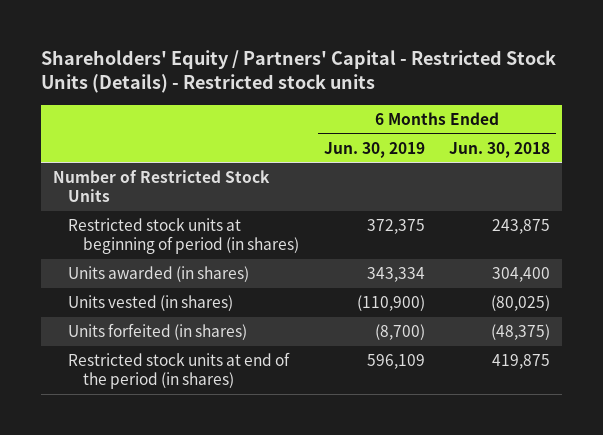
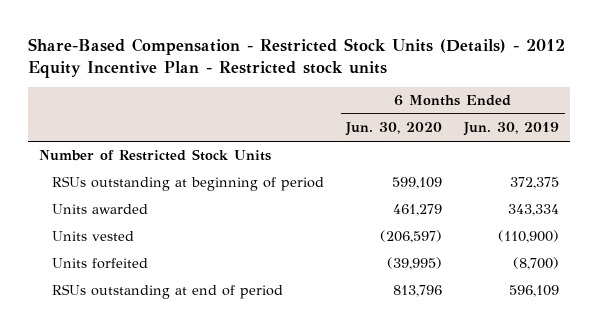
[41,50,557,94] Shareholders' Equity / Partners' Capital - Restricted Stock Units (Details) - Restricted stock units -> [28,37,566,78] Share-Based Compensation - Restricted Stock Units (Details) - 2012 Equity Incentive Plan - Restricted stock units
[448,141,550,158] Jun. 30, 2018 -> none
none -> [345,122,443,137] Jun. 30, 2020
[68,217,300,254] Restricted stock units at beginning of period (in shares) -> [51,176,324,192] RSUs outstanding at beginning of period
[68,265,250,282] Units awarded (in shares) -> [51,204,148,215] Units awarded
[68,294,234,311] Units vested (in shares) -> [51,231,134,242] Units vested
[68,322,248,340] Units forfeited (in shares) -> [51,258,148,270] Units forfeited
[68,351,291,389] Restricted stock units at end of the period (in shares) -> [51,284,283,300] RSUs outstanding at end of period

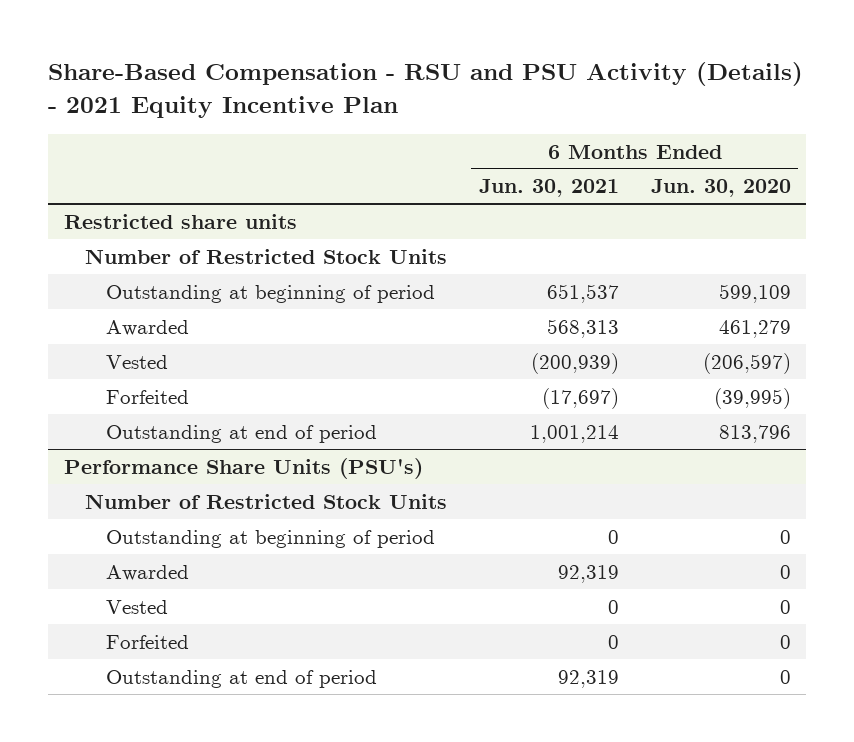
[28,37,566,78] Share-Based Compensation - Restricted Stock Units (Details) - 2012 Equity Incentive Plan - Restricted stock units -> [47,62,803,118] Share-Based Compensation - RSU and PSU Activity (Details) - 2021 Equity Incentive Plan
[463,122,560,137] Jun. 30, 2019 -> none
none -> [478,179,619,198] Jun. 30, 2021
none -> [63,213,297,229] Restricted share units
[51,176,324,192] RSUs outstanding at beginning of period -> [106,284,436,303] Outstanding at beginning of period
[51,204,148,215] Units awarded -> [106,319,190,336] Awarded
[51,231,134,242] Units vested -> [106,354,169,369] Vested
[51,258,148,270] Units forfeited -> [106,389,190,404] Forfeited
[51,284,283,300] RSUs outstanding at end of period -> [106,424,378,443] Outstanding at end of period
none -> [63,457,423,479] Performance Share Units (PSU's)
none -> [84,493,447,509] Number of Restricted Stock Units
none -> [106,529,436,548] Outstanding at beginning of period
none -> [106,564,190,581] Awarded
none -> [106,599,169,614] Vested
none -> [106,634,190,649] Forfeited
none -> [106,669,378,688] Outstanding at end of period

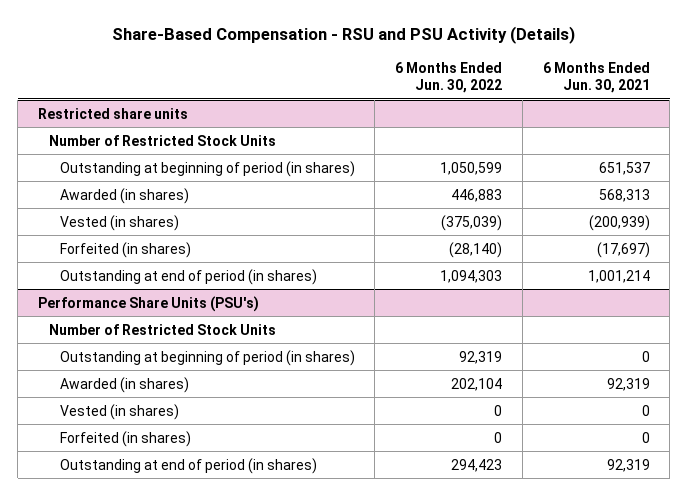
[47,62,803,118] Share-Based Compensation - RSU and PSU Activity (Details) - 2021 Equity Incentive Plan -> [111,25,575,44] Share-Based Compensation - RSU and PSU Activity (Details)
[650,179,791,198] Jun. 30, 2020 -> none
none -> [395,61,503,94] 6 Months Ended Jun. 30, 2022
[106,284,436,303] Outstanding at beginning of period -> [59,160,355,177] Outstanding at beginning of period (in shares)
[106,319,190,336] Awarded -> [59,187,189,204] Awarded (in shares)
[106,354,169,369] Vested -> [59,214,179,231] Vested (in shares)
[106,389,190,404] Forfeited -> [59,241,191,258] Forfeited (in shares)
[106,424,378,443] Outstanding at end of period -> [59,268,317,285] Outstanding at end of period (in shares)
[106,529,436,548] Outstanding at beginning of period -> [59,349,355,366] Outstanding at beginning of period (in shares)
[106,564,190,581] Awarded -> [59,376,189,393] Awarded (in shares)
[106,599,169,614] Vested -> [59,403,179,420] Vested (in shares)
[106,634,190,649] Forfeited -> [59,430,191,447] Forfeited (in shares)
[106,669,378,688] Outstanding at end of period -> [59,457,317,474] Outstanding at end of period (in shares)

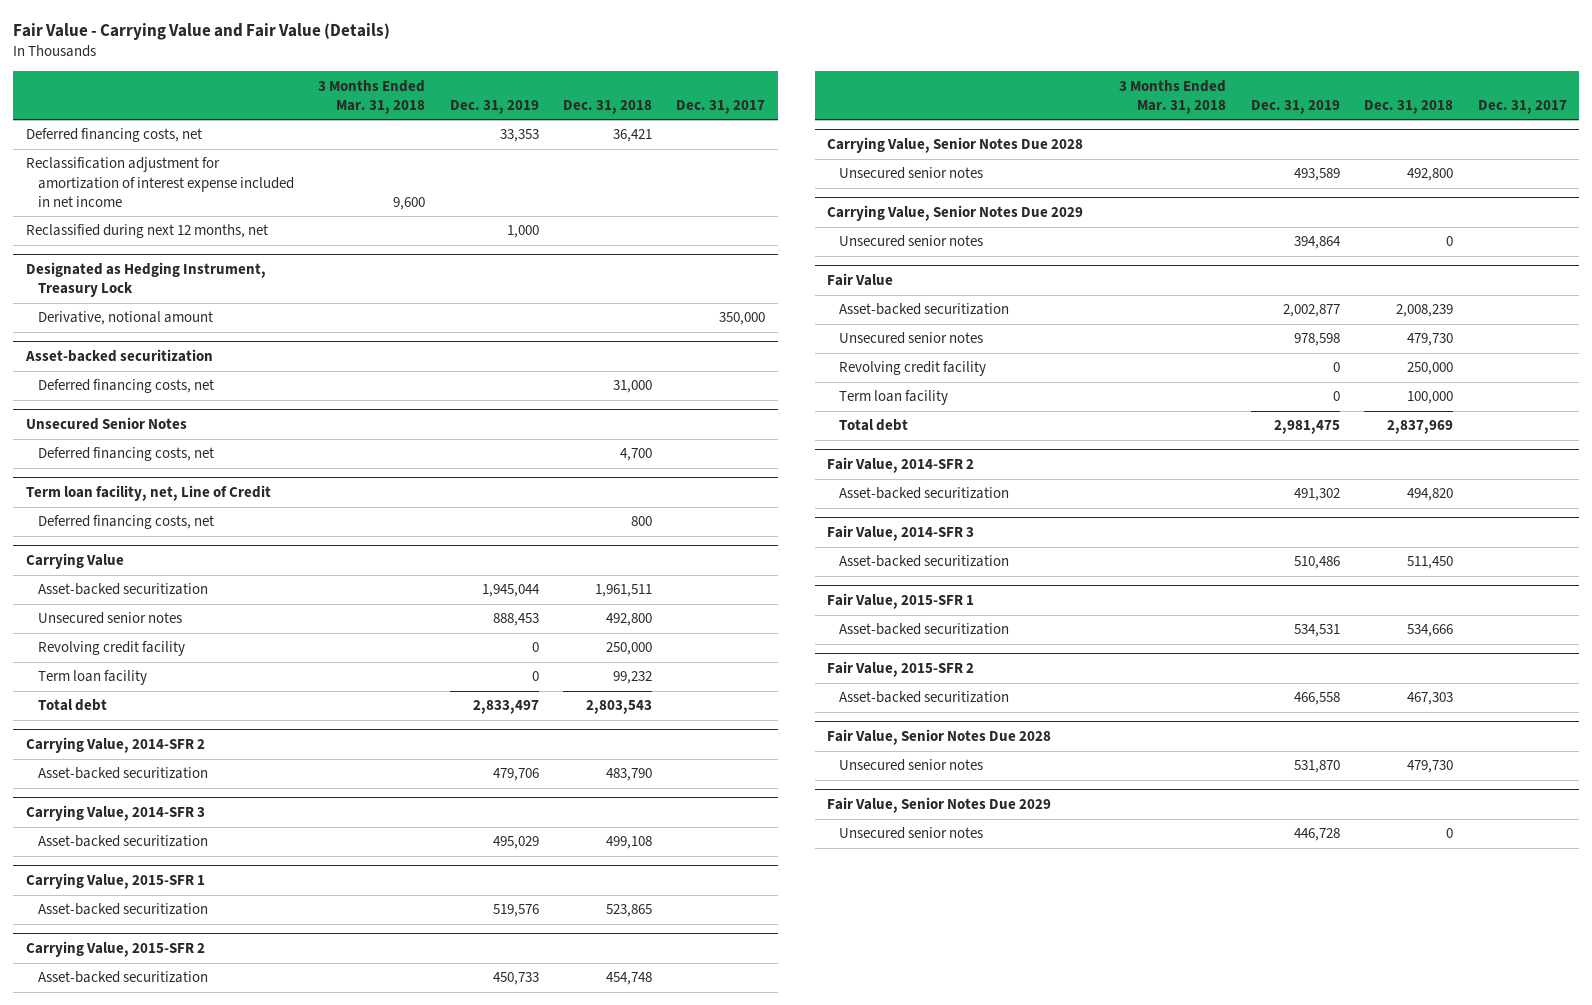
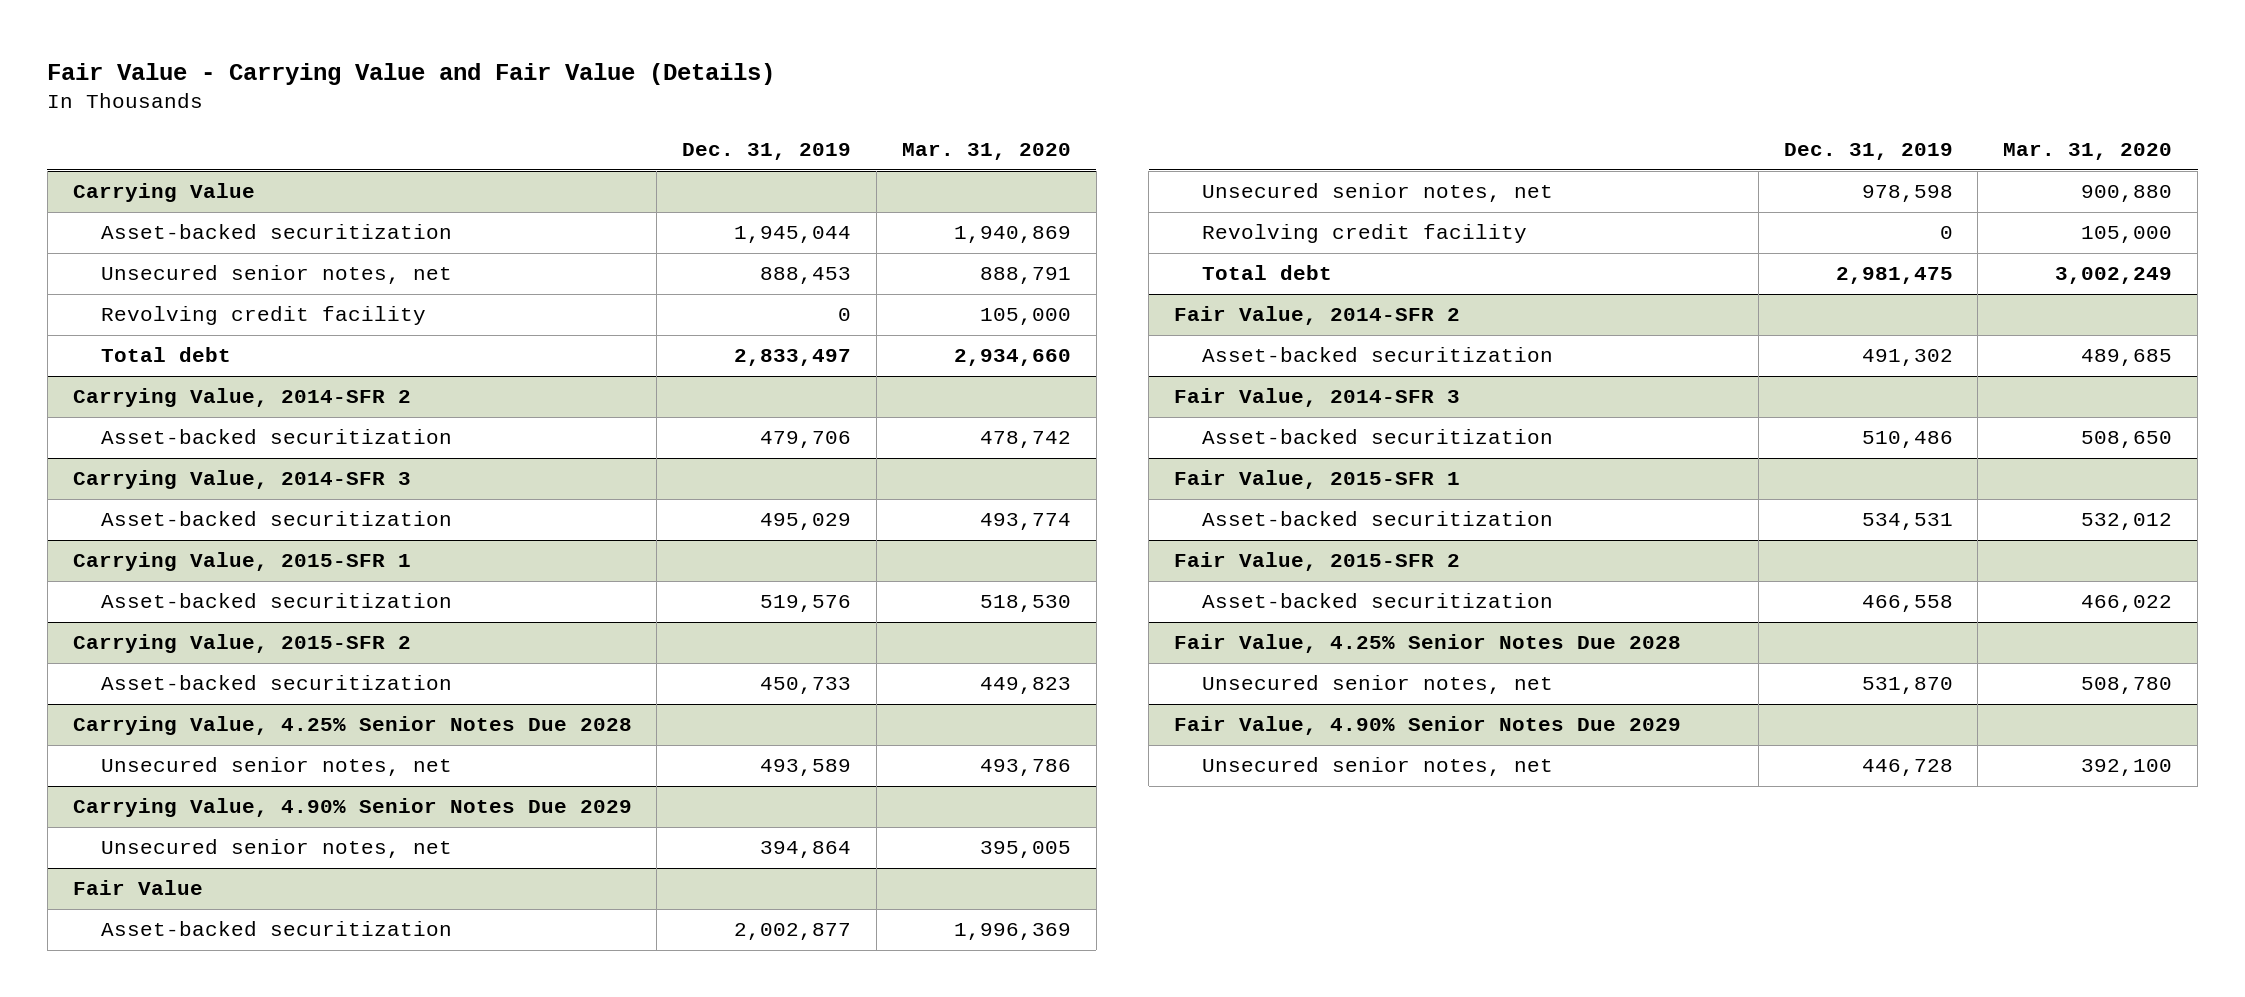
[318,79,426,114] 3 Months Ended Mar. 31, 2018 -> none
[563,99,653,114] Dec. 31, 2018 -> none
[676,99,766,114] Dec. 31, 2017 -> none
none -> [901,143,1071,161] Mar. 31, 2020
[25,128,202,143] Deferred financing costs, net -> none
[25,157,294,207] Reclassification adjustment for amortization of interest expense included in net income -> none
[25,224,268,239] Reclassified during next 12 months, net -> none
[25,261,266,298] Designated as Hedging Instrument, Treasury Lock -> none
[37,311,213,326] Derivative, notional amount -> none
[24,348,213,362] Asset-backed securitization -> none
[37,379,214,394] Deferred financing costs, net -> none
[25,416,187,430] Unsecured Senior Notes -> none
[37,447,214,462] Deferred financing costs, net -> none
[25,484,271,501] Term loan facility, net, Line of Credit -> none
[37,515,214,530] Deferred financing costs, net -> none
[37,612,182,625] Unsecured senior notes -> [100,265,452,285] Unsecured senior notes, net
[37,670,147,686] Term loan facility -> none
[826,136,1083,153] Carrying Value, Senior Notes Due 2028 -> [72,716,632,736] Carrying Value, 4.25% Senior Notes Due 2028
[839,167,984,180] Unsecured senior notes -> [100,757,452,777] Unsecured senior notes, net
[826,204,1083,221] Carrying Value, Senior Notes Due 2029 -> [72,798,632,818] Carrying Value, 4.90% Senior Notes Due 2029
[839,235,984,248] Unsecured senior notes -> [100,839,452,859] Unsecured senior notes, net
[839,332,984,345] Unsecured senior notes -> [1202,183,1554,203] Unsecured senior notes, net
[839,390,949,406] Term loan facility -> none
[826,728,1051,745] Fair Value, Senior Notes Due 2028 -> [1173,634,1681,654] Fair Value, 4.25% Senior Notes Due 2028
[839,759,984,772] Unsecured senior notes -> [1202,675,1554,695] Unsecured senior notes, net
[826,796,1051,813] Fair Value, Senior Notes Due 2029 -> [1173,716,1681,736] Fair Value, 4.90% Senior Notes Due 2029
[839,827,984,840] Unsecured senior notes -> [1202,757,1554,777] Unsecured senior notes, net

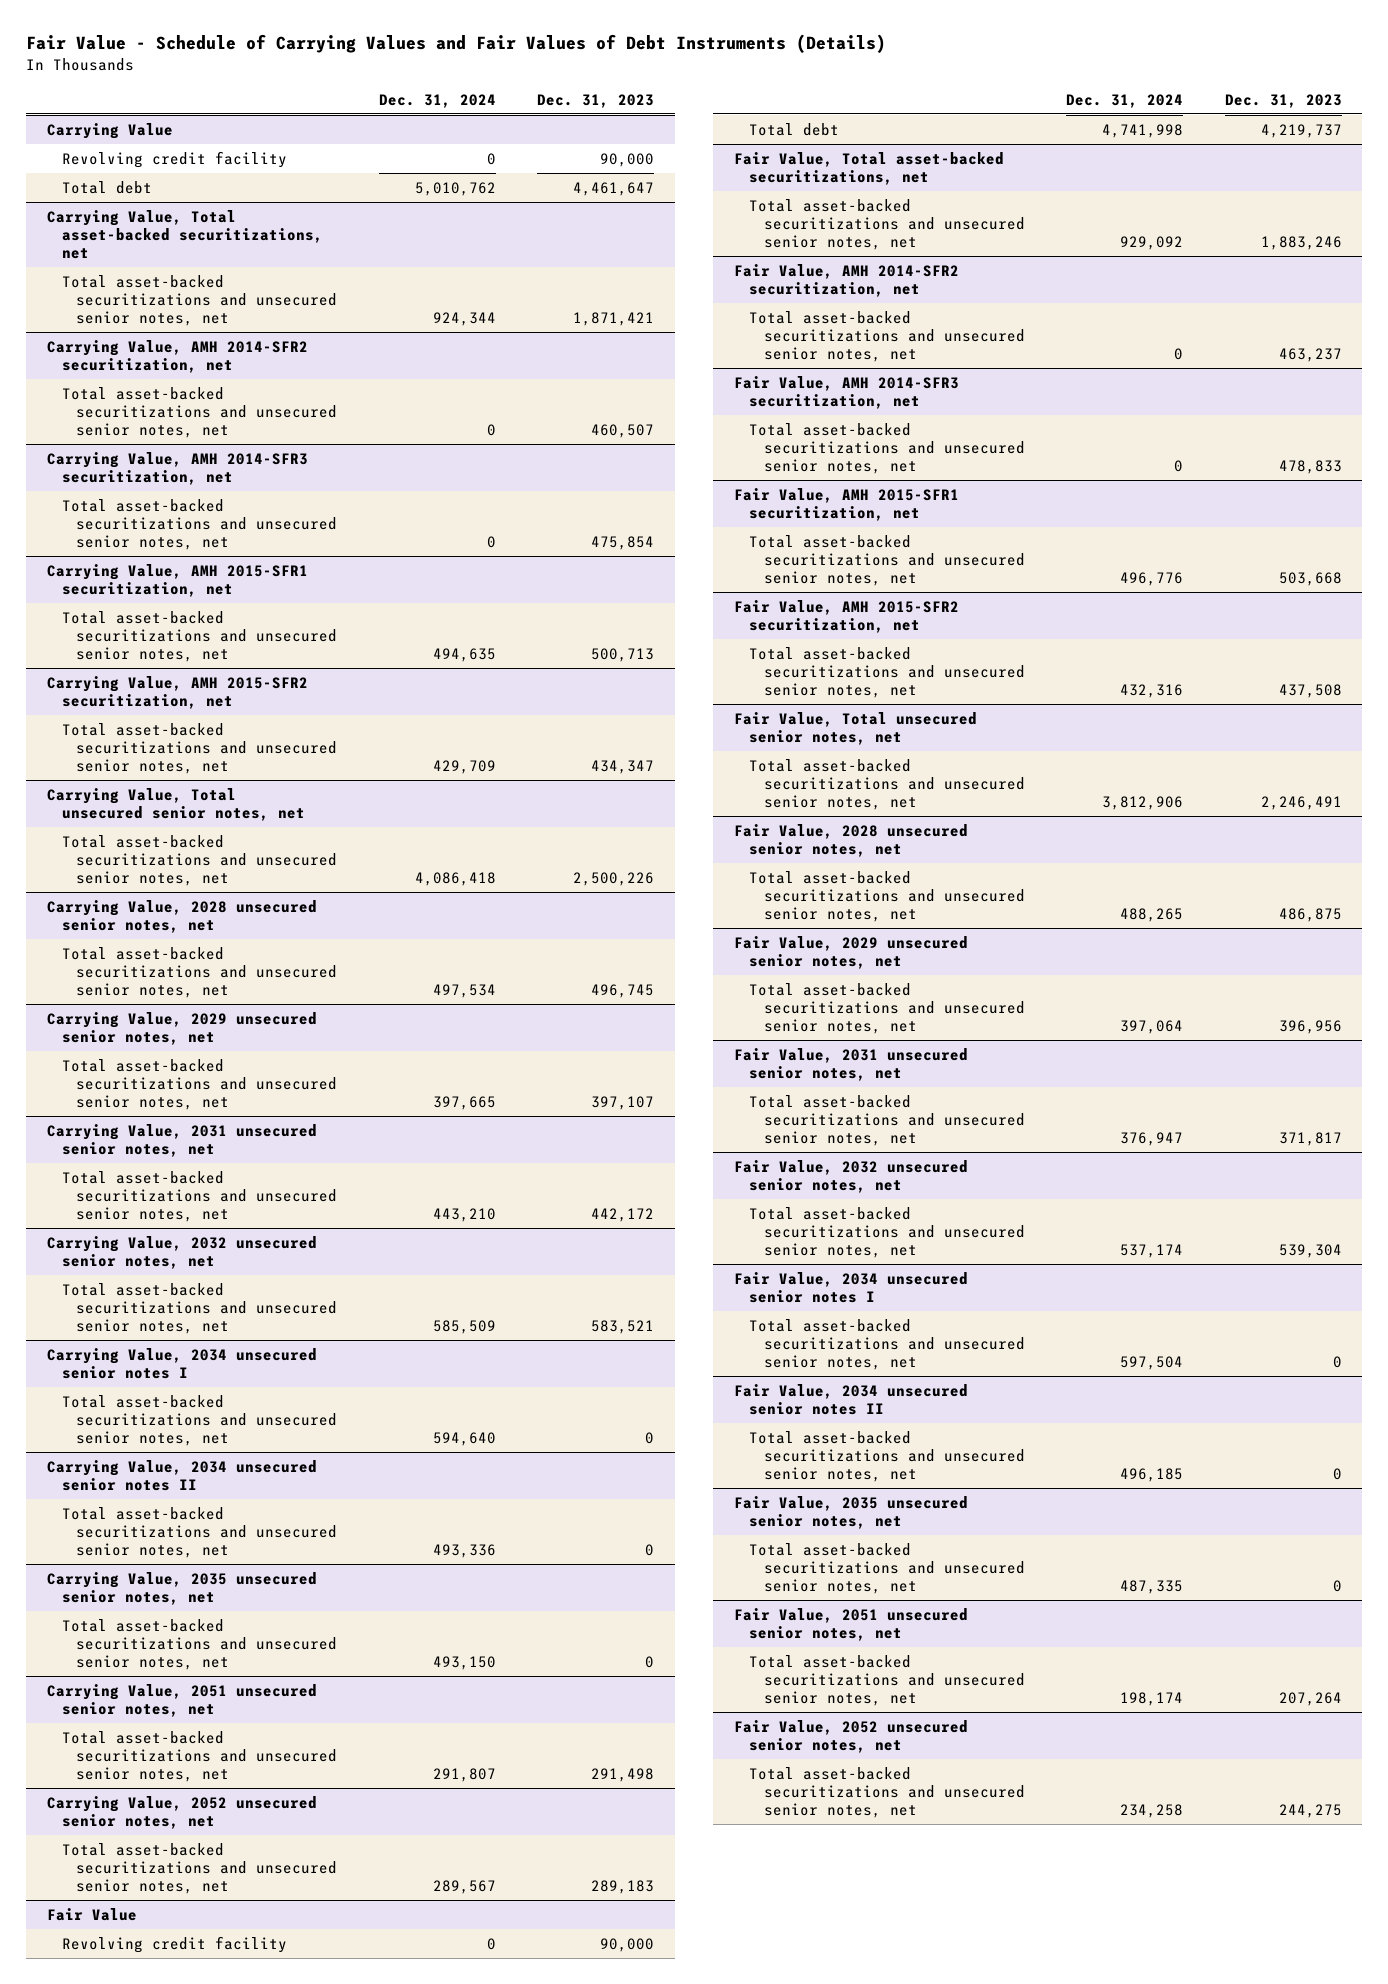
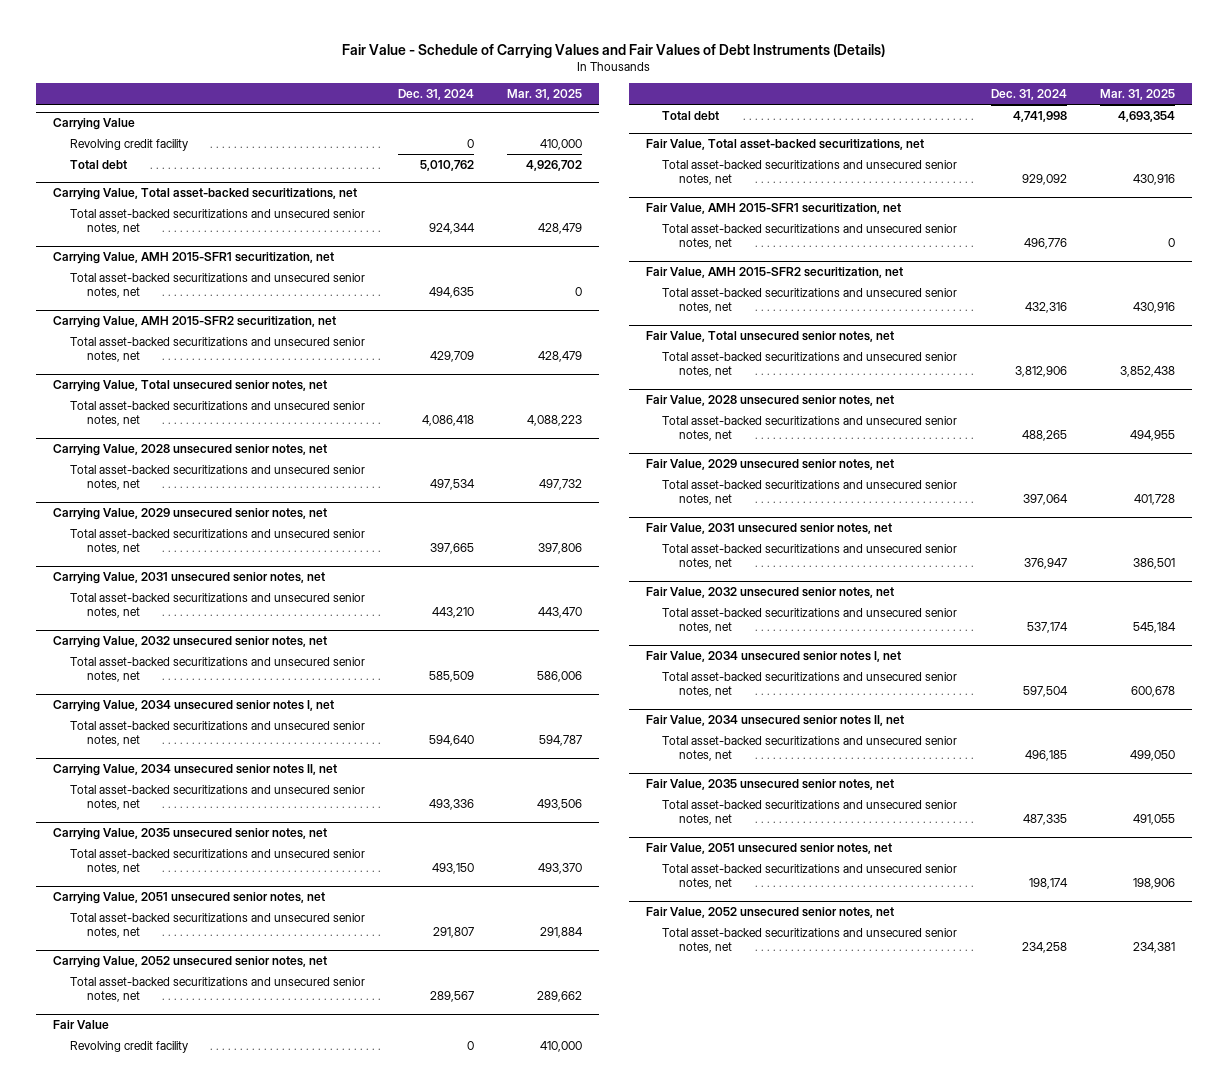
[537,93,655,108] Dec. 31, 2023 -> none
none -> [507,89,583,101] Mar. 31, 2025
[46,339,308,373] Carrying Value, AMH 2014-SFR2 securitization, net -> none
[61,386,338,438] Total asset-backed securitizations and unsecured senior notes, net -> none
[46,451,308,485] Carrying Value, AMH 2014-SFR3 securitization, net -> none
[61,498,338,550] Total asset-backed securitizations and unsecured senior notes, net -> none
[46,1347,317,1379] Carrying Value, 2034 unsecured senior notes I -> [52,700,334,713] Carrying Value, 2034 unsecured senior notes I, net
[46,1459,317,1491] Carrying Value, 2034 unsecured senior notes II -> [52,764,337,777] Carrying Value, 2034 unsecured senior notes II, net
[733,263,959,297] Fair Value, AMH 2014-SFR2 securitization, net -> none
[748,310,1025,362] Total asset-backed securitizations and unsecured senior notes, net -> none
[733,375,959,409] Fair Value, AMH 2014-SFR3 securitization, net -> none
[748,422,1025,474] Total asset-backed securitizations and unsecured senior notes, net -> none
[733,1271,968,1303] Fair Value, 2034 unsecured senior notes I -> [645,651,901,663] Fair Value, 2034 unsecured senior notes I, net
[733,1383,968,1415] Fair Value, 2034 unsecured senior notes II -> [645,715,904,727] Fair Value, 2034 unsecured senior notes II, net

